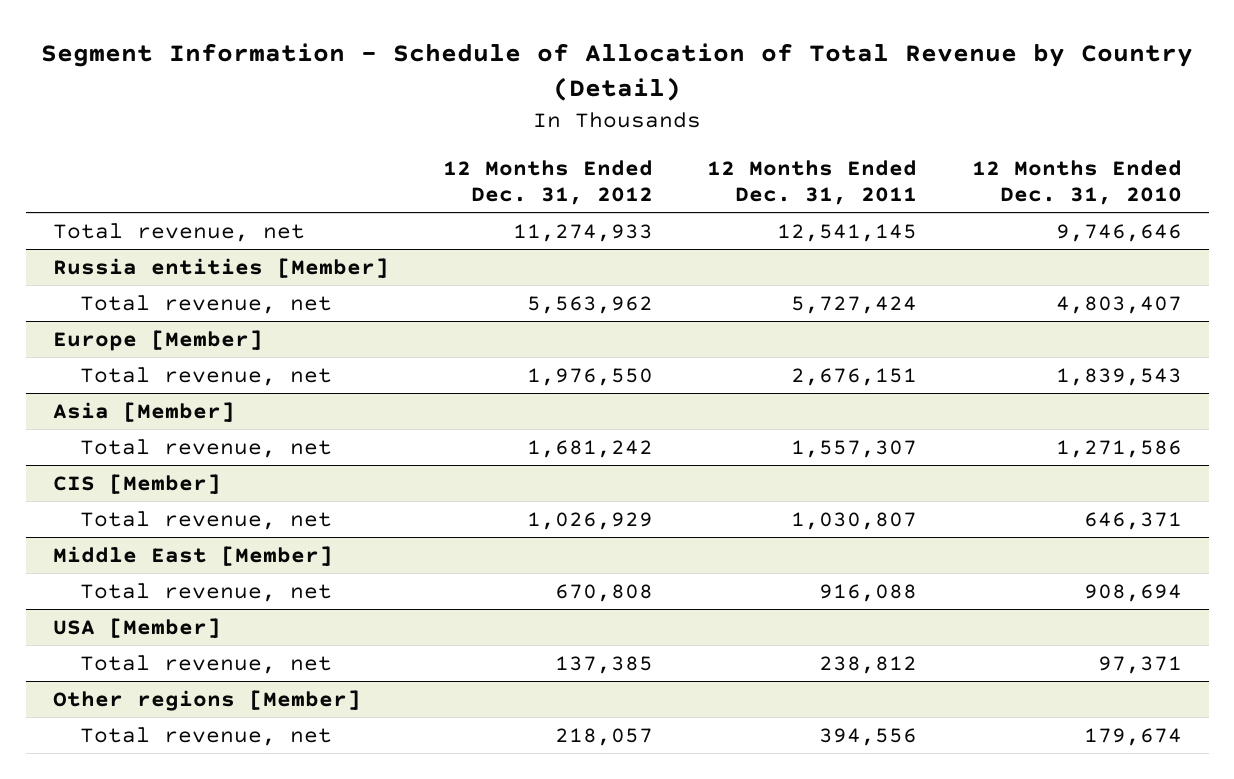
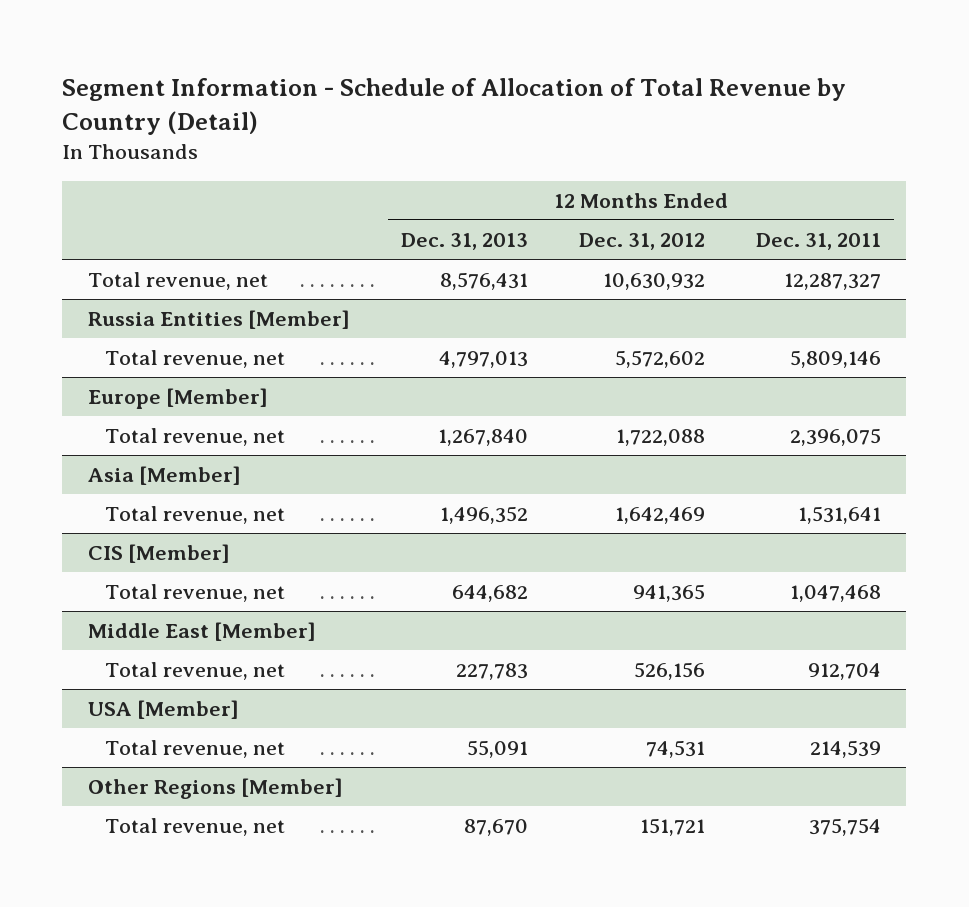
[971,159,1182,205] 12 Months Ended Dec. 31, 2010 -> none
none -> [400,232,528,250] Dec. 31, 2013
[512,223,653,242] 11,274,933 -> [602,273,705,291] 10,630,932
[777,223,918,242] 12,541,145 -> [783,273,881,291] 12,287,327
[52,257,389,278] Russia entities [Member] -> [87,310,350,330] Russia Entities [Member]
[526,295,653,314] 5,563,962 -> [614,350,705,369] 5,572,602
[791,295,918,314] 5,727,424 -> [789,350,881,369] 5,809,146
[526,367,653,386] 1,976,550 -> [615,429,705,447] 1,722,088
[791,367,918,386] 2,676,151 -> [789,428,881,447] 2,396,075
[526,439,653,458] 1,681,242 -> [614,507,705,525] 1,642,469
[791,439,918,458] 1,557,307 -> [797,506,881,525] 1,531,641
[526,511,653,530] 1,026,929 -> [632,584,705,603] 941,365
[791,511,918,530] 1,030,807 -> [789,585,881,603] 1,047,468
[554,583,653,602] 670,808 -> [633,662,705,681] 526,156
[819,583,918,602] 916,088 -> [807,663,881,681] 912,704
[554,655,653,674] 137,385 -> [645,740,705,759] 74,531
[819,655,918,674] 238,812 -> [809,740,881,759] 214,539
[52,689,361,711] Other regions [Member] -> [87,778,343,800] Other Regions [Member]
[554,727,653,746] 218,057 -> [639,818,705,837] 151,721
[819,727,918,746] 394,556 -> [808,818,881,837] 375,754

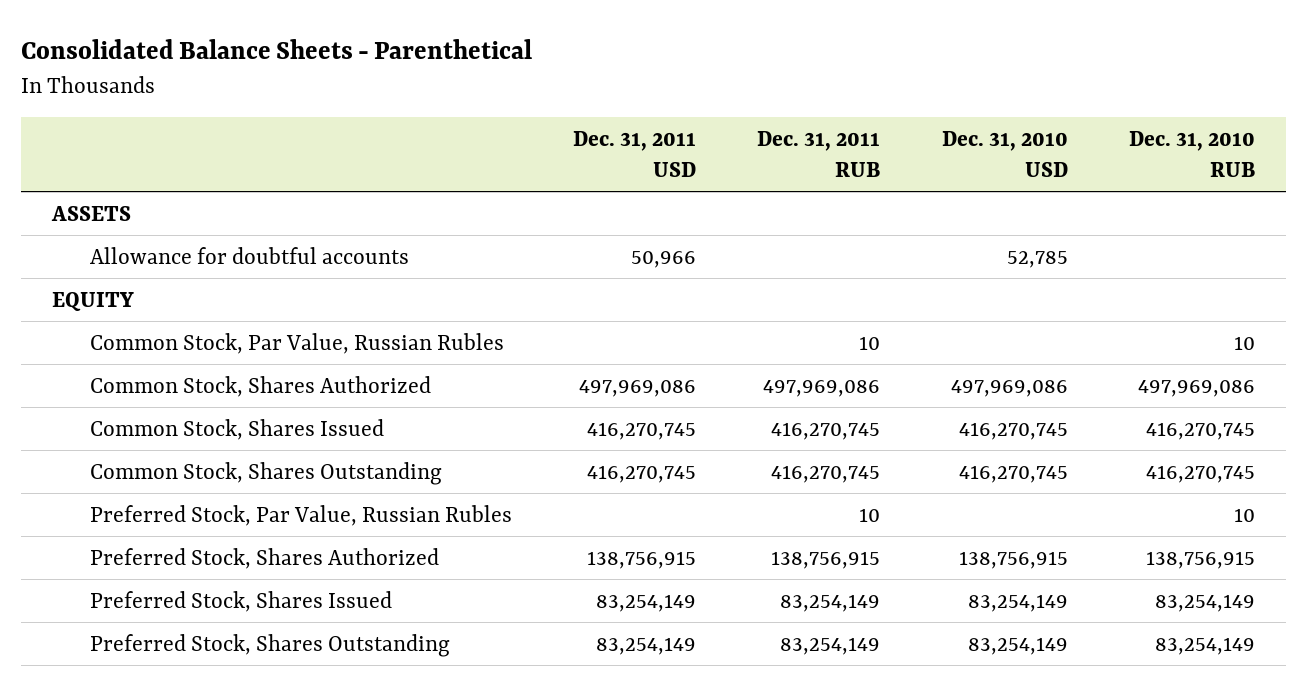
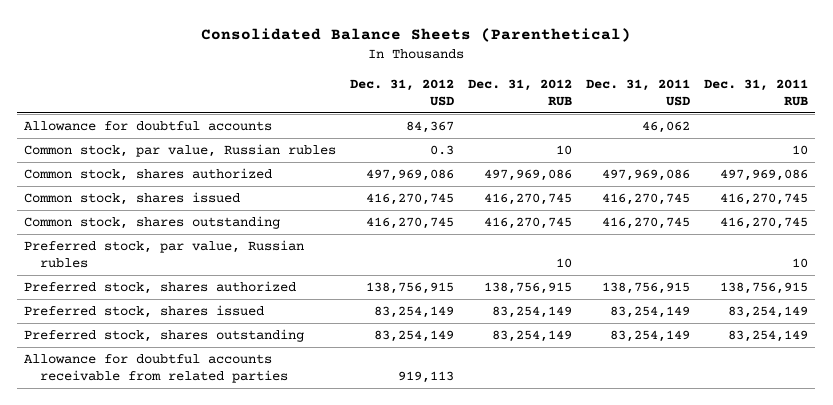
[21,39,533,60] Consolidated Balance Sheets - Parenthetical -> [201,28,632,43] Consolidated Balance Sheets (Parenthetical)
[941,130,1068,178] Dec. 31, 2010 USD -> none
[1129,130,1256,178] Dec. 31, 2010 RUB -> none
none -> [350,78,455,106] Dec. 31, 2012 USD
none -> [468,78,573,106] Dec. 31, 2012 RUB
[50,205,131,221] ASSETS -> none
[51,291,134,311] EQUITY -> none
[631,250,697,268] 50,966 -> [642,120,691,133] 46,062
[89,332,504,354] Common Stock, Par Value, Russian Rubles -> [24,143,337,157] Common stock, par value, Russian rubles
[89,375,431,397] Common Stock, Shares Authorized -> [24,167,273,181] Common stock, shares authorized
[89,418,384,440] Common Stock, Shares Issued -> [24,191,241,205] Common stock, shares issued
[89,461,442,485] Common Stock, Shares Outstanding -> [24,215,281,229] Common stock, shares outstanding
[89,504,512,526] Preferred Stock, Par Value, Russian Rubles -> [24,239,305,269] Preferred stock, par value, Russian rubles
[89,547,439,569] Preferred Stock, Shares Authorized -> [24,280,297,294] Preferred stock, shares authorized
[89,590,392,612] Preferred Stock, Shares Issued -> [24,304,265,318] Preferred stock, shares issued
[89,633,450,657] Preferred Stock, Shares Outstanding -> [24,328,305,342] Preferred stock, shares outstanding
none -> [24,353,288,384] Allowance for doubtful accounts receivable from related parties

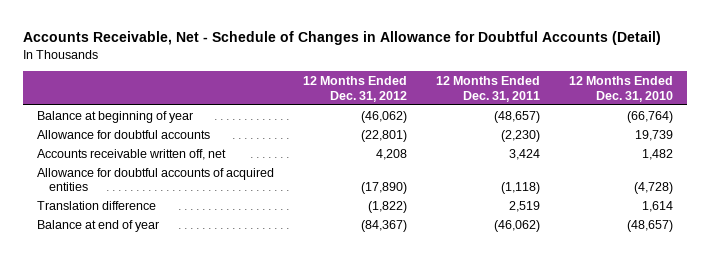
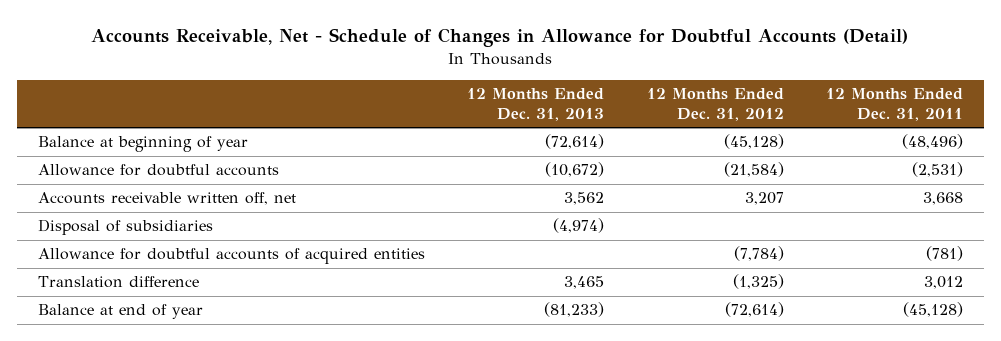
[568,75,673,102] 12 Months Ended Dec. 31, 2010 -> none
none -> [467,88,605,121] 12 Months Ended Dec. 31, 2013
[361,110,408,123] (46,062) -> [723,134,784,150] (45,128)
[493,110,540,123] (48,657) -> [901,134,963,150] (48,496)
[361,129,408,142] (22,801) -> [723,162,784,178] (21,584)
[500,129,540,142] (2,230) -> [911,162,963,178] (2,531)
[376,148,408,160] 4,208 -> [744,192,784,206] 3,207
[508,148,540,160] 3,424 -> [922,192,963,206] 3,668
none -> [37,219,213,236] Disposal of subsidiaries
[361,182,408,195] (17,890) -> [733,246,784,262] (7,784)
[500,182,540,195] (1,118) -> [925,246,963,262] (781)
[368,200,408,213] (1,822) -> [732,274,784,290] (1,325)
[508,200,540,212] 2,519 -> [923,276,963,290] 3,012
[361,219,408,232] (84,367) -> [724,302,784,318] (72,614)
[493,219,540,232] (46,062) -> [902,302,963,318] (45,128)

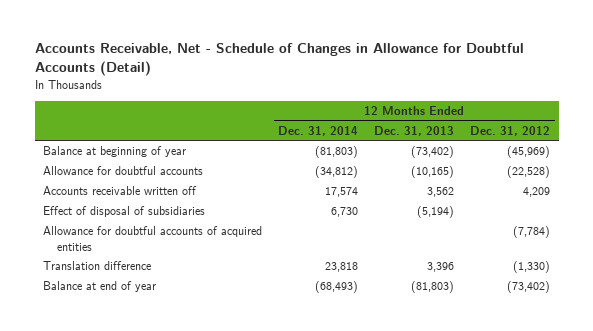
[825,88,963,121] 12 Months Ended Dec. 31, 2011 -> none
none -> [277,125,358,136] Dec. 31, 2014
[545,134,605,150] (72,614) -> [411,146,455,159] (73,402)
[723,134,784,150] (45,128) -> [507,146,551,159] (45,969)
[545,162,605,178] (10,672) -> [411,166,455,179] (10,165)
[723,162,784,178] (21,584) -> [507,166,551,179] (22,528)
[37,192,296,206] Accounts receivable written off, net -> [42,186,197,196] Accounts receivable written off
[744,192,784,206] 3,207 -> [523,187,551,198] 4,209
[37,219,213,236] Disposal of subsidiaries -> [42,206,205,218] Effect of disposal of subsidiaries
[553,218,605,234] (4,974) -> [417,206,455,219] (5,194)
[564,276,605,290] 3,465 -> [427,262,455,273] 3,396
[732,274,784,290] (1,325) -> [513,261,551,274] (1,330)
[544,302,605,318] (81,233) -> [411,281,455,294] (81,803)
[724,302,784,318] (72,614) -> [507,281,551,294] (73,402)

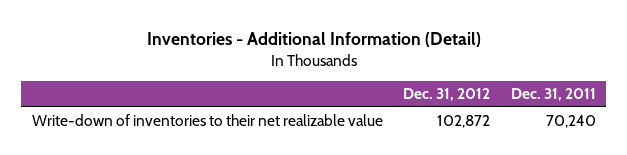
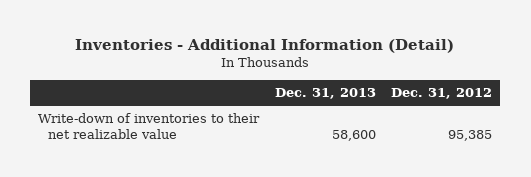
[510,88,596,102] Dec. 31, 2011 -> none
none -> [274,88,376,100] Dec. 31, 2013
[437,115,491,129] 102,872 -> [448,129,493,141] 95,385

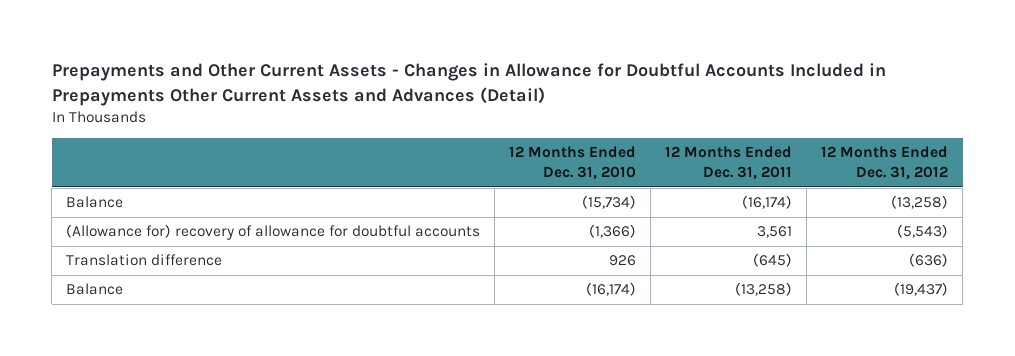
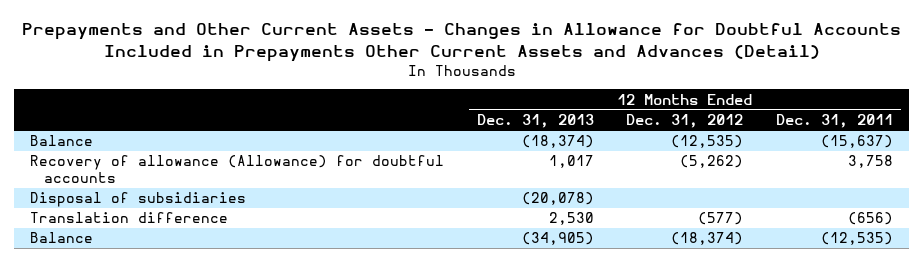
[509,145,637,181] 12 Months Ended Dec. 31, 2010 -> none
none -> [476,114,594,129] Dec. 31, 2013
[742,195,793,210] (16,174) -> [820,135,893,149] (15,637)
[891,195,949,210] (13,258) -> [671,135,744,149] (12,535)
[66,224,481,241] (Allowance for) recovery of allowance for doubtful accounts -> [30,155,445,184] Recovery of allowance (Allowance) for doubtful accounts
[757,226,793,239] 3,561 -> [847,155,893,169] 3,758
[897,224,949,239] (5,543) -> [680,155,744,169] (5,262)
none -> [30,192,247,208] Disposal of subsidiaries
[753,253,793,268] (645) -> [847,212,893,226] (656)
[909,253,949,268] (636) -> [698,212,744,226] (577)
[735,282,793,297] (13,258) -> [820,232,893,246] (12,535)
[894,282,949,297] (19,437) -> [671,232,744,246] (18,374)

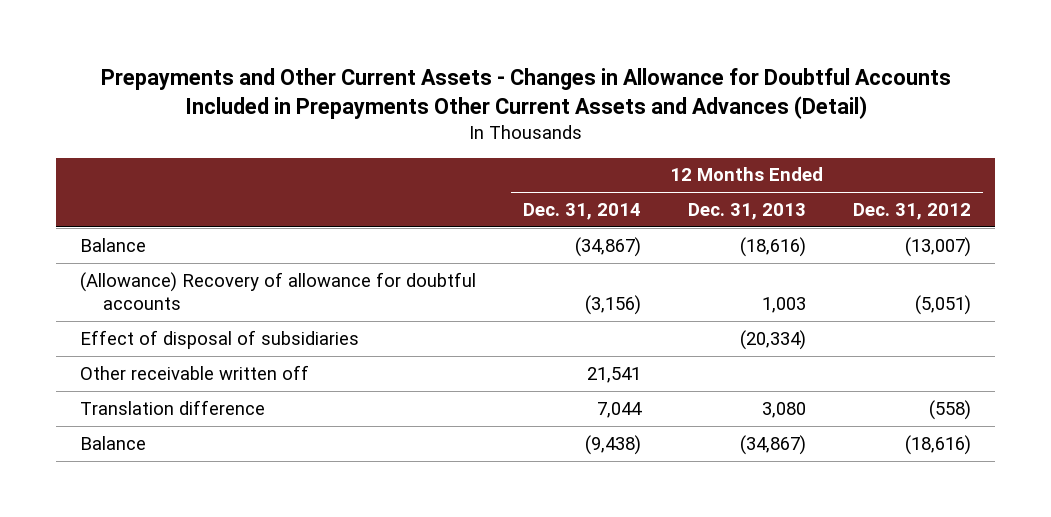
[775,114,893,129] Dec. 31, 2011 -> none
none -> [522,203,641,221] Dec. 31, 2014
[521,135,594,149] (18,374) -> [740,236,807,257] (18,616)
[671,135,744,149] (12,535) -> [905,236,972,257] (13,007)
[30,155,445,184] Recovery of allowance (Allowance) for doubtful accounts -> [79,271,476,310] (Allowance) Recovery of allowance for doubtful accounts
[548,155,594,169] 1,017 -> [762,296,807,313] 1,003
[680,155,744,169] (5,262) -> [915,294,972,315] (5,051)
[30,192,247,208] Disposal of subsidiaries -> [79,329,359,349] Effect of disposal of subsidiaries
[521,192,594,206] (20,078) -> [740,329,807,350] (20,334)
none -> [79,364,309,380] Other receivable written off
[548,212,594,226] 2,530 -> [762,401,807,418] 3,080
[698,212,744,226] (577) -> [929,399,972,420] (558)
[521,232,594,246] (34,905) -> [740,434,807,455] (34,867)
[671,232,744,246] (18,374) -> [905,434,972,455] (18,616)

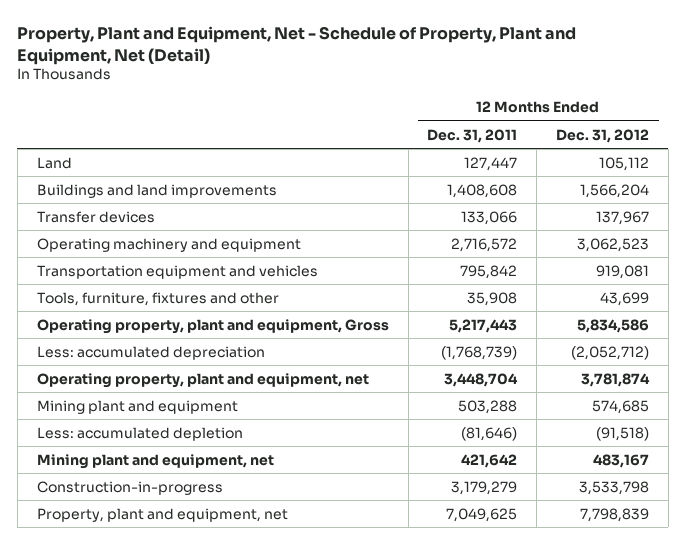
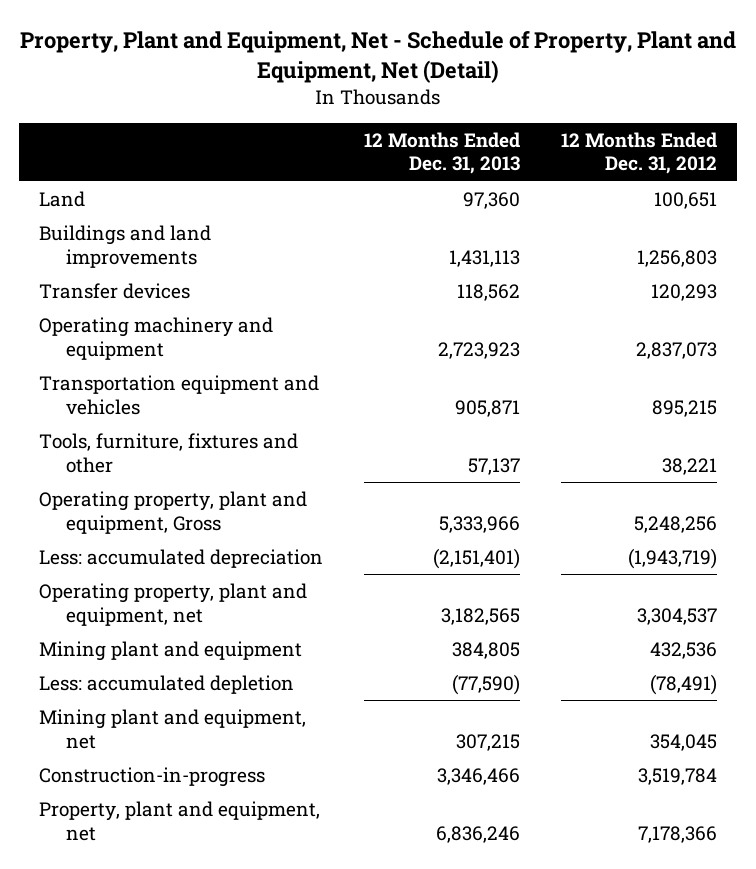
[427,128,518,143] Dec. 31, 2011 -> none
none -> [364,131,521,175] 12 Months Ended Dec. 31, 2013
[598,156,649,171] 105,112 -> [653,191,717,209] 100,651
[579,183,649,198] 1,566,204 -> [636,249,717,267] 1,256,803
[595,210,649,225] 137,967 -> [650,283,717,301] 120,293
[576,237,649,252] 3,062,523 -> [635,341,717,359] 2,837,073
[595,264,649,279] 919,081 -> [651,399,717,417] 895,215
[599,291,649,306] 43,699 -> [661,457,717,475] 38,221
[576,318,649,333] 5,834,586 -> [633,515,717,533] 5,248,256
[570,345,649,360] (2,052,712) -> [627,547,717,569] (1,943,719)
[580,372,650,387] 3,781,874 -> [636,607,717,625] 3,304,537
[591,399,649,414] 574,685 -> [649,641,717,659] 432,536
[595,426,649,441] (91,518) -> [649,673,717,695] (78,491)
[592,453,649,468] 483,167 -> [649,733,717,751] 354,045
[578,480,649,495] 3,533,798 -> [637,767,717,785] 3,519,784
[579,507,649,522] 7,798,839 -> [637,825,717,843] 7,178,366

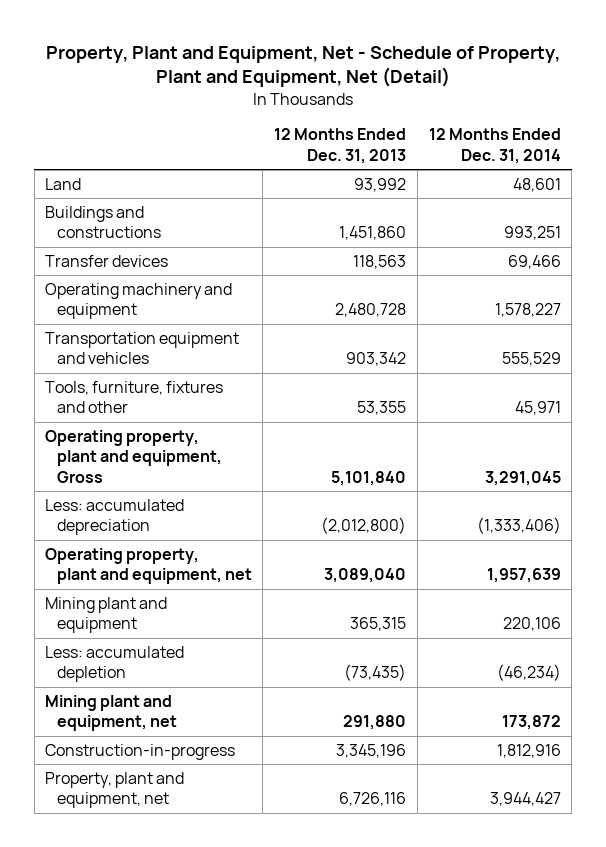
[560,131,717,175] 12 Months Ended Dec. 31, 2012 -> none
none -> [428,128,561,164] 12 Months Ended Dec. 31, 2014
[39,224,212,268] Buildings and land improvements -> none
[463,191,521,209] 97,360 -> [354,177,407,192] 93,992
none -> [45,205,161,239] Buildings and constructions
[457,283,521,301] 118,562 -> [353,254,407,269] 118,563
[438,341,521,359] 2,723,923 -> [335,303,407,318] 2,480,728
[455,399,521,417] 905,871 -> [346,352,407,367] 903,342
[468,457,521,475] 57,137 -> [357,401,407,416] 53,355
[439,515,521,533] 5,333,966 -> [331,470,407,486] 5,101,840
[433,547,521,569] (2,151,401) -> [321,517,407,535] (2,012,800)
[441,607,521,625] 3,182,565 -> [324,568,407,584] 3,089,040
[452,641,521,659] 384,805 -> [350,617,407,632] 365,315
[452,673,521,695] (77,590) -> [344,664,407,682] (73,435)
[456,733,521,751] 307,215 -> [343,715,407,731] 291,880
[437,767,521,785] 3,346,466 -> [336,743,407,758] 3,345,196
[436,825,521,843] 6,836,246 -> [339,792,407,807] 6,726,116

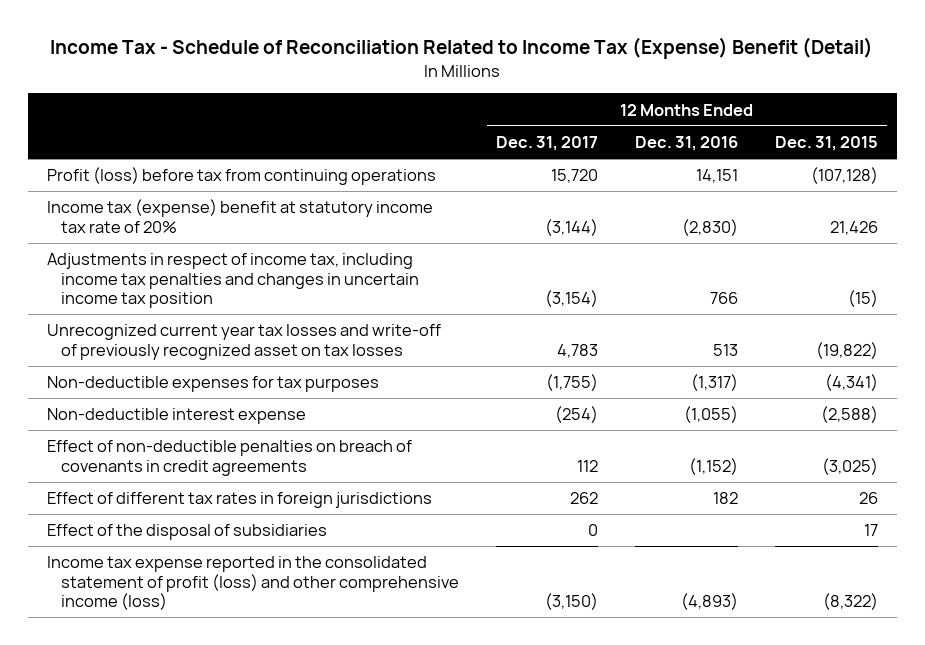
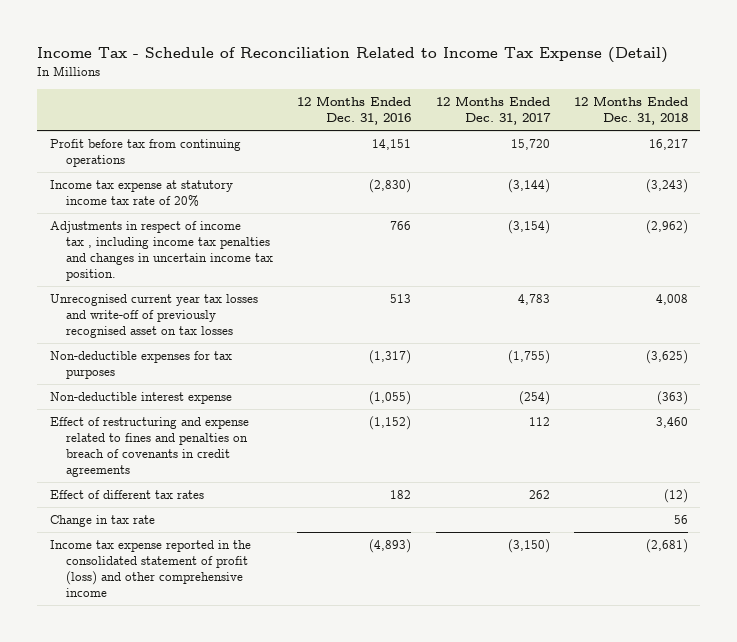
[50,37,874,60] Income Tax - Schedule of Reconciliation Related to Income Tax (Expense) Benefit (Detail) -> [37,46,669,63] Income Tax - Schedule of Reconciliation Related to Income Tax Expense (Detail)
[775,136,879,152] Dec. 31, 2015 -> none
none -> [573,96,688,126] 12 Months Ended Dec. 31, 2018
[46,167,436,186] Profit (loss) before tax from continuing operations -> [49,139,241,168] Profit before tax from continuing operations
[46,199,433,233] Income tax (expense) benefit at statutory income tax rate of 20% -> [49,180,233,208] Income tax expense at statutory income tax rate of 20%
[46,253,419,309] Adjustments in respect of income tax, including income tax penalties and changes in uncertain income tax position -> [49,221,274,282] Adjustments in respect of income tax , including income tax penalties and changes in uncertain income tax position.
[46,324,441,360] Unrecognized current year tax losses and write-off of previously recognized asset on tax losses -> [49,294,258,339] Unrecognised current year tax losses and write-off of previously recognised asset on tax losses
[46,524,327,541] Effect of the disposal of subsidiaries -> none
[46,440,412,476] Effect of non-deductible penalties on breach of covenants in credit agreements -> [49,417,249,478] Effect of restructuring and expense related to fines and penalties on breach of covenants in credit agreements
[46,492,432,509] Effect of different tax rates in foreign jurisdictions -> [49,490,204,500] Effect of different tax rates
none -> [49,515,155,528] Change in tax rate
[46,556,459,611] Income tax expense reported in the consolidated statement of profit (loss) and other comprehensive income (loss) -> [49,540,251,598] Income tax expense reported in the consolidated statement of profit (loss) and other comprehensive income

